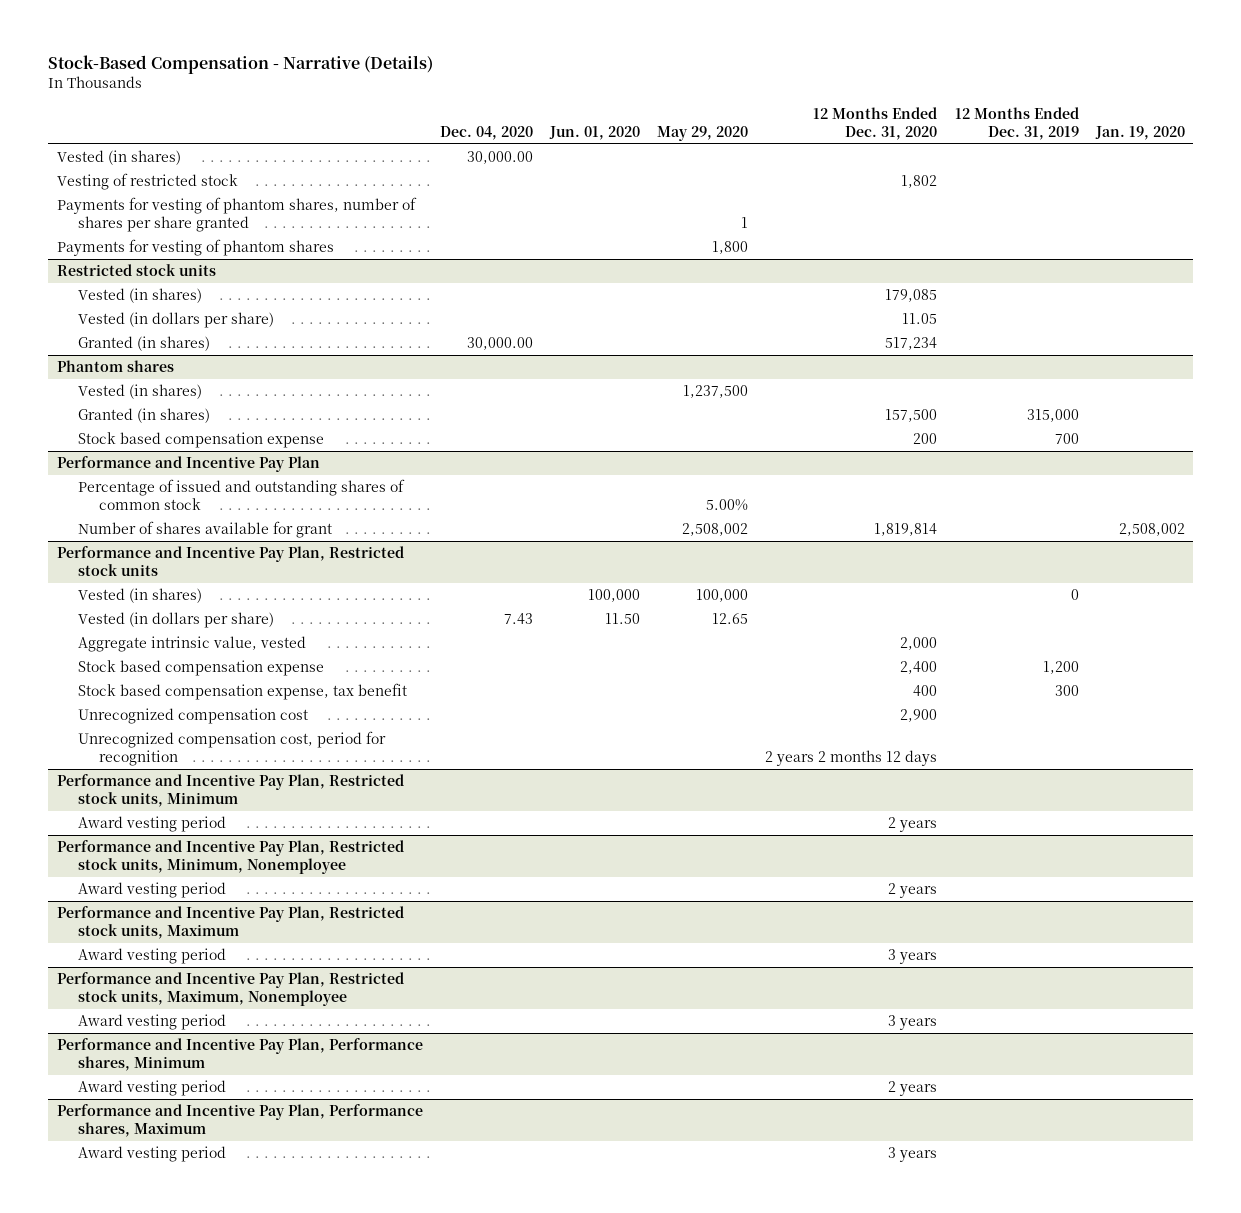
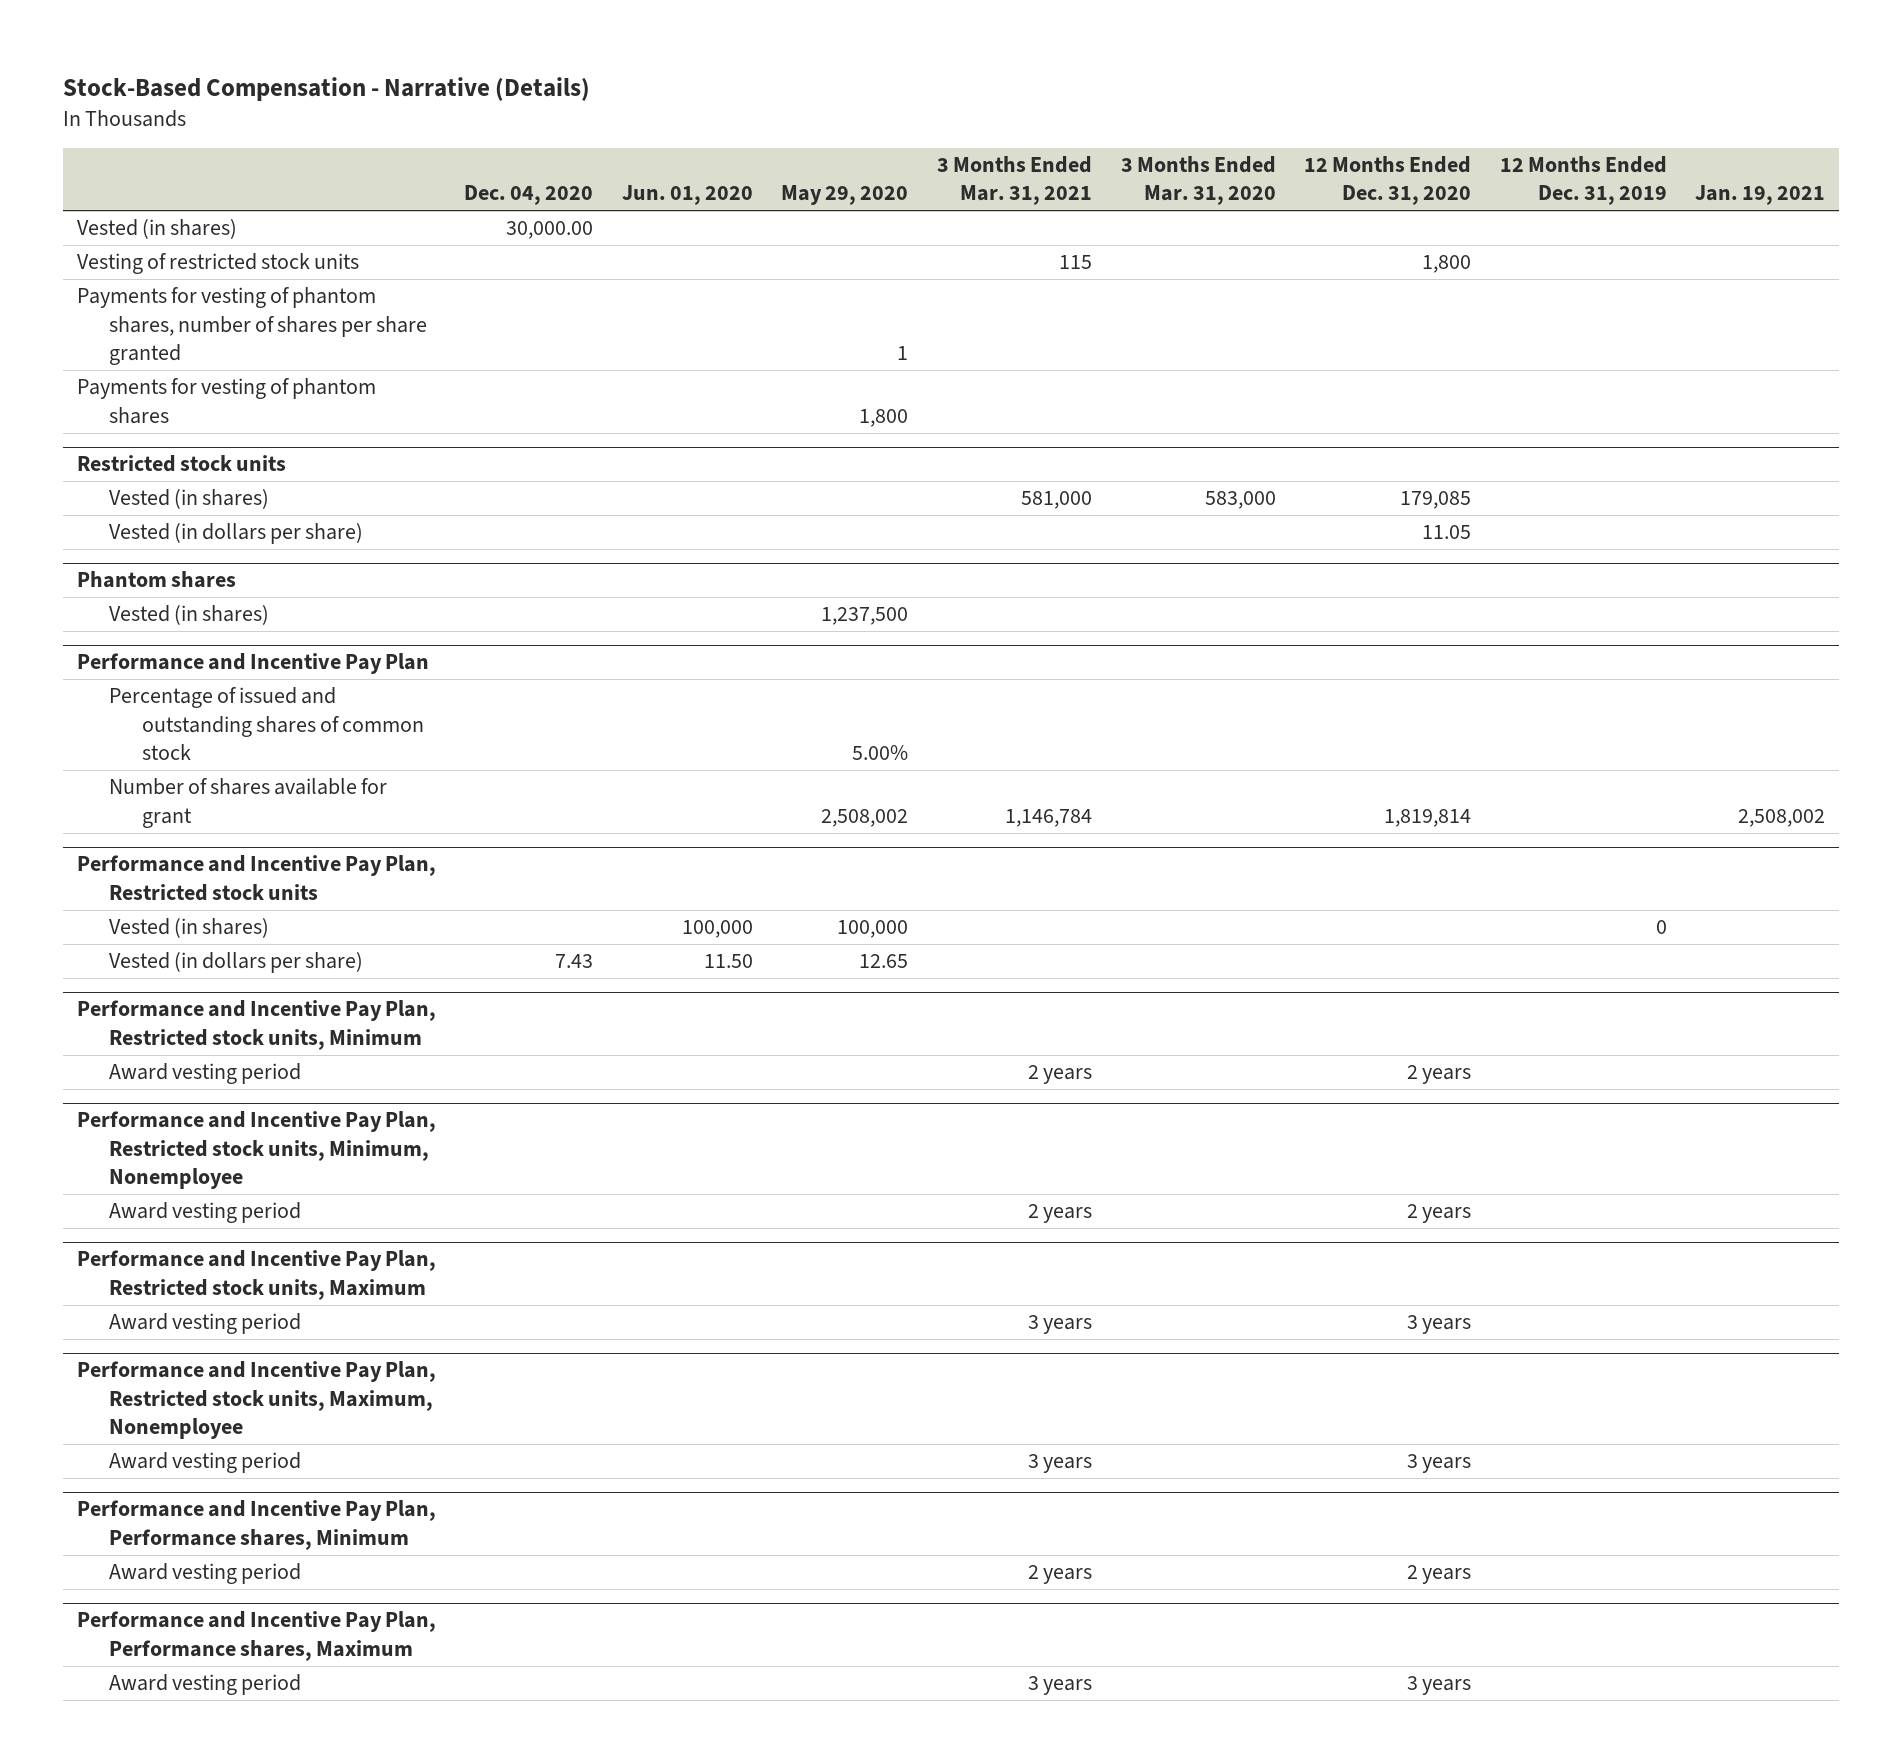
[1094,125,1185,140] Jan. 19, 2020 -> none
none -> [936,156,1092,206] 3 Months Ended Mar. 31, 2021
none -> [1120,156,1276,206] 3 Months Ended Mar. 31, 2020
none -> [1695,185,1826,206] Jan. 19, 2021
[56,173,238,191] Vesting of restricted stock -> [76,253,359,275] Vesting of restricted stock units
[901,175,938,189] 1,802 -> [1422,255,1472,274] 1,800
[77,336,210,352] Granted (in shares) -> none
[77,408,210,424] Granted (in shares) -> none
[77,432,324,449] Stock based compensation expense -> none
[77,636,306,653] Aggregate intrinsic value, vested -> none
[77,660,324,677] Stock based compensation expense -> none
[77,683,407,701] Stock based compensation expense, tax benefit -> none
[77,708,308,725] Unrecognized compensation cost -> none
[77,731,386,766] Unrecognized compensation cost, period for recognition -> none

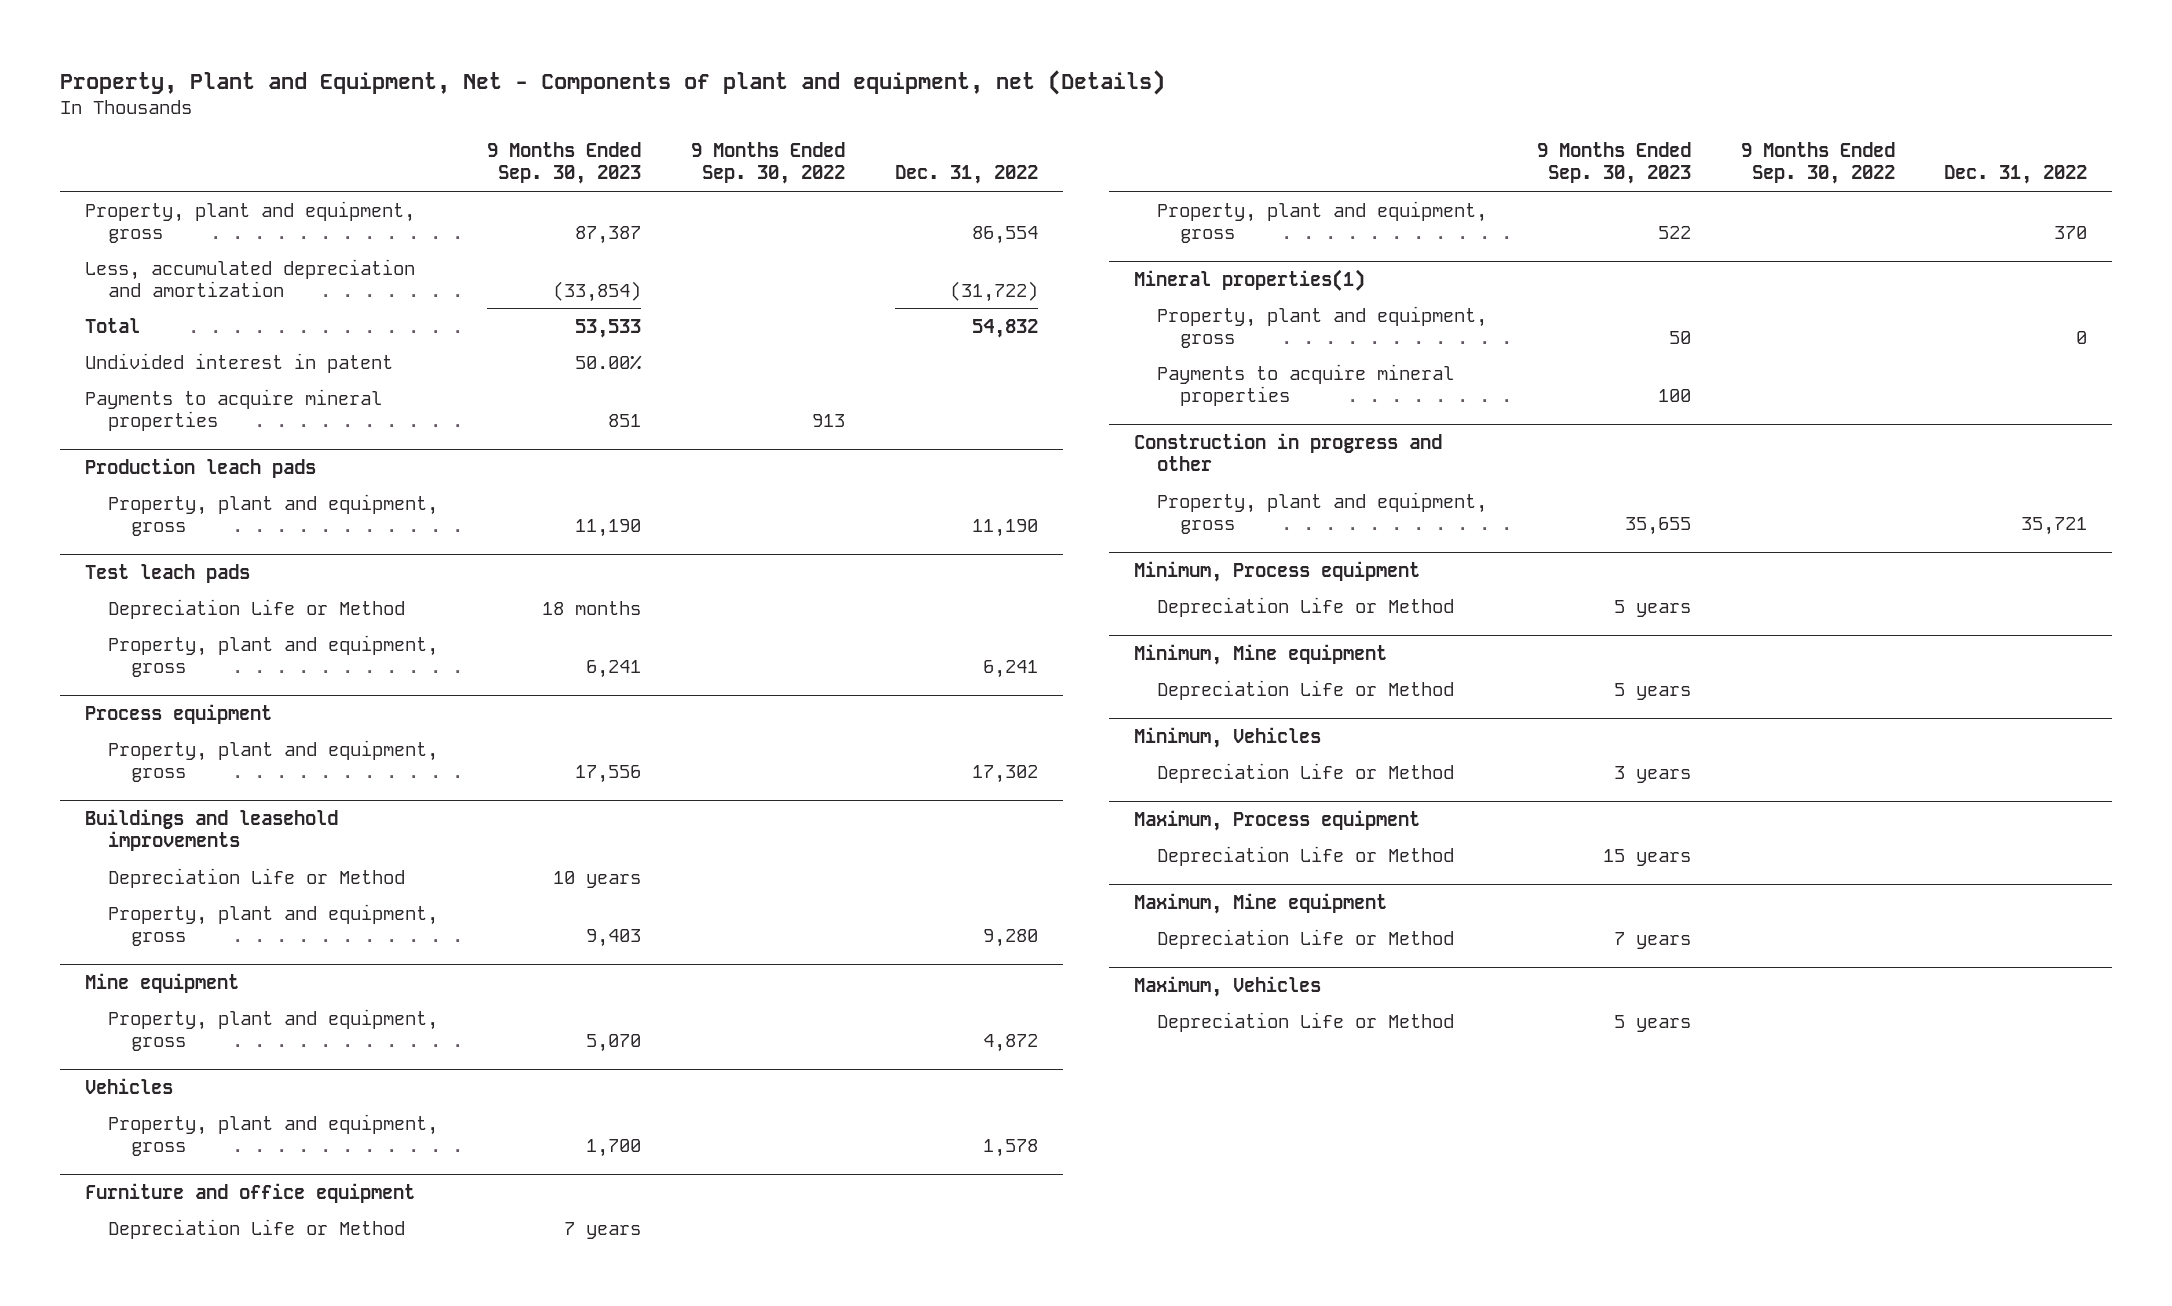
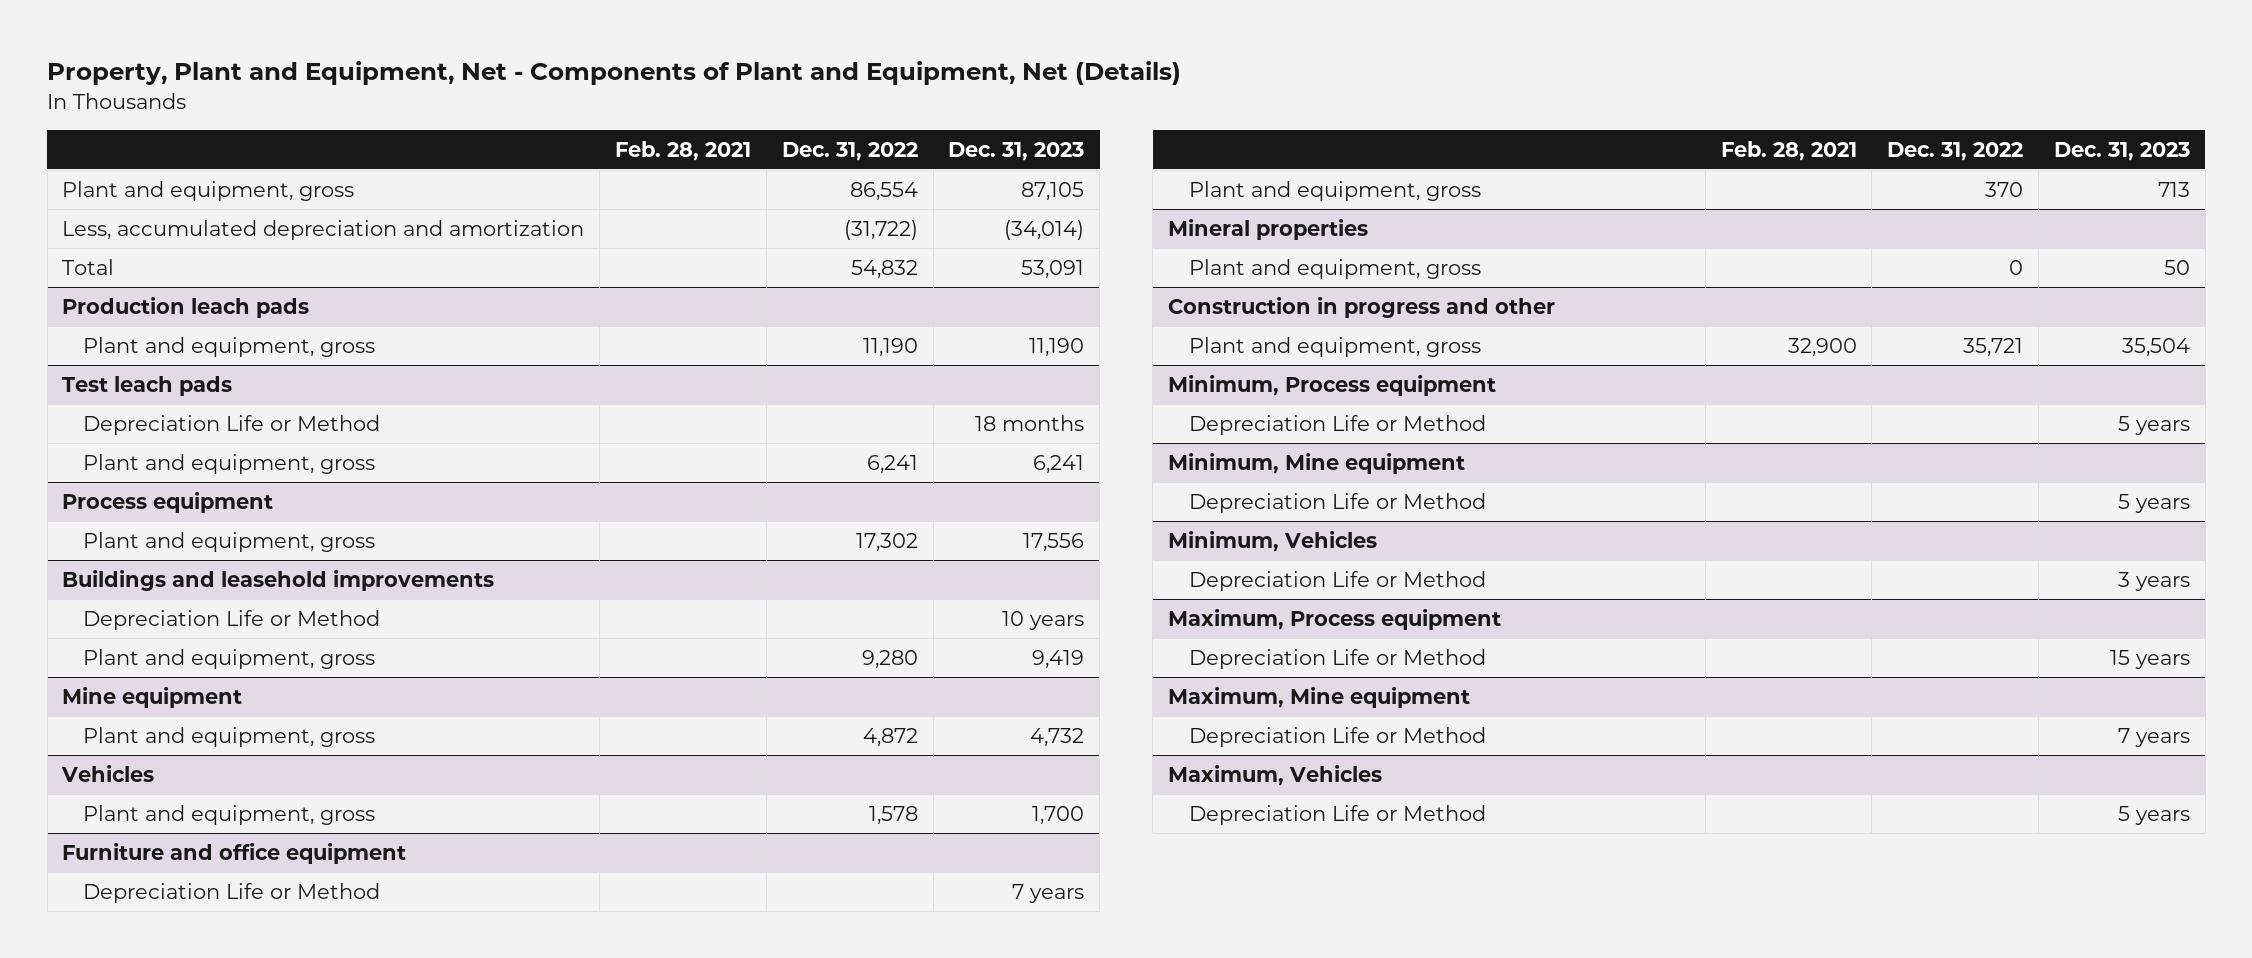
[59,69,1165,95] Property, Plant and Equipment, Net - Components of plant and equipment, net (Details) -> [47,61,1182,86] Property, Plant and Equipment, Net - Components of Plant and Equipment, Net (Details)
[487,142,642,185] 9 Months Ended Sep. 30, 2023 -> none
[691,142,846,185] 9 Months Ended Sep. 30, 2022 -> none
none -> [615,140,752,161] Feb. 28, 2021
none -> [948,141,1085,161] Dec. 31, 2023
[84,200,415,243] Property, plant and equipment, gross -> [62,180,355,201] Plant and equipment, gross
[84,352,393,373] Undivided interest in patent -> none
[84,388,382,431] Payments to acquire mineral properties -> none
[107,493,438,536] Property, plant and equipment, gross -> [83,336,376,357] Plant and equipment, gross
[107,634,438,677] Property, plant and equipment, gross -> [83,453,376,474] Plant and equipment, gross
[107,739,438,782] Property, plant and equipment, gross -> [83,531,376,552] Plant and equipment, gross
[107,903,438,946] Property, plant and equipment, gross -> [83,648,376,669] Plant and equipment, gross
[107,1008,438,1051] Property, plant and equipment, gross -> [83,726,376,747] Plant and equipment, gross
[107,1113,438,1156] Property, plant and equipment, gross -> [83,804,376,825] Plant and equipment, gross
[1134,268,1366,291] Mineral properties(1) -> none
[1157,305,1488,348] Property, plant and equipment, gross -> none
[1157,363,1455,406] Payments to acquire mineral properties -> none
[1157,200,1488,243] Property, plant and equipment, gross -> [1188,180,1481,201] Plant and equipment, gross
none -> [1168,218,1369,240] Mineral properties
none -> [1188,258,1481,279] Plant and equipment, gross
[1157,491,1488,534] Property, plant and equipment, gross -> [1188,336,1481,357] Plant and equipment, gross

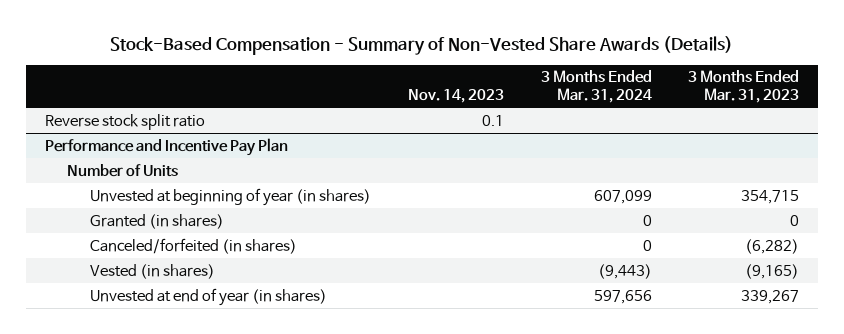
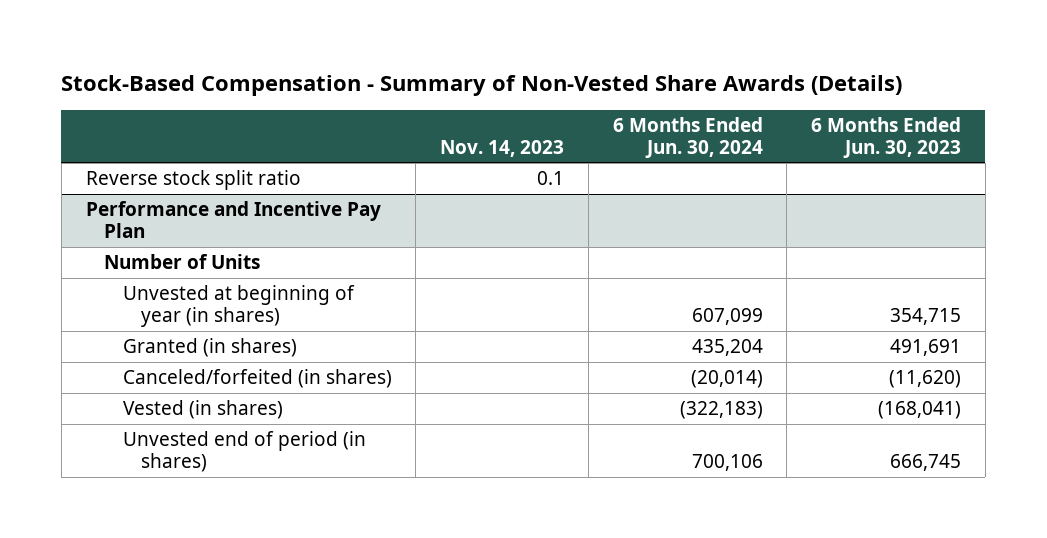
[540,70,652,104] 3 Months Ended Mar. 31, 2024 -> none
[688,70,800,104] 3 Months Ended Mar. 31, 2023 -> none
none -> [612,116,763,158] 6 Months Ended Jun. 30, 2024
none -> [811,116,962,158] 6 Months Ended Jun. 30, 2023
[90,287,328,306] Unvested at end of year (in shares) -> [122,431,366,473] Unvested end of period (in shares)

